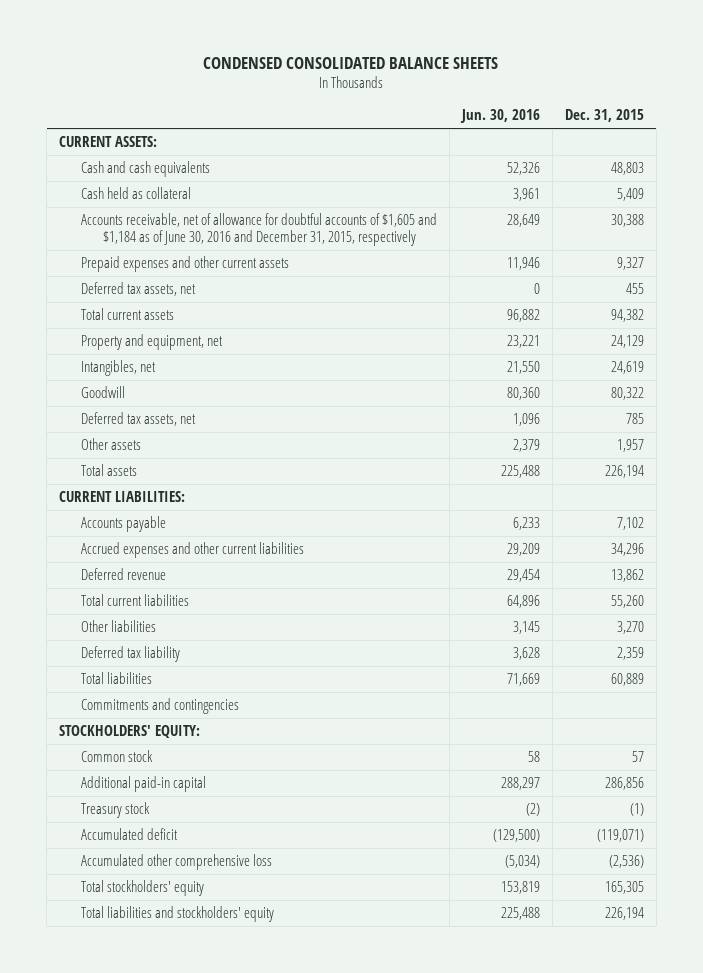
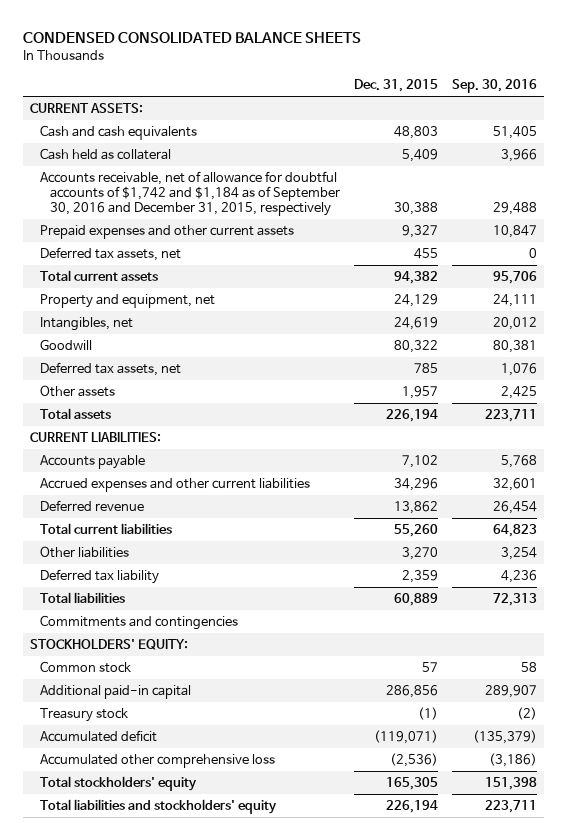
[460,109,541,124] Jun. 30, 2016 -> none
none -> [451,79,537,94] Sep. 30, 2016
[81,212,438,247] Accounts receivable, net of allowance for doubtful accounts of $1,605 and $1,184 as of June 30, 2016 and December 31, 2015, respectively -> [39,171,341,216] Accounts receivable, net of allowance for doubtful accounts of $1,742 and $1,184 as of September 30, 2016 and December 31, 2015, respectively

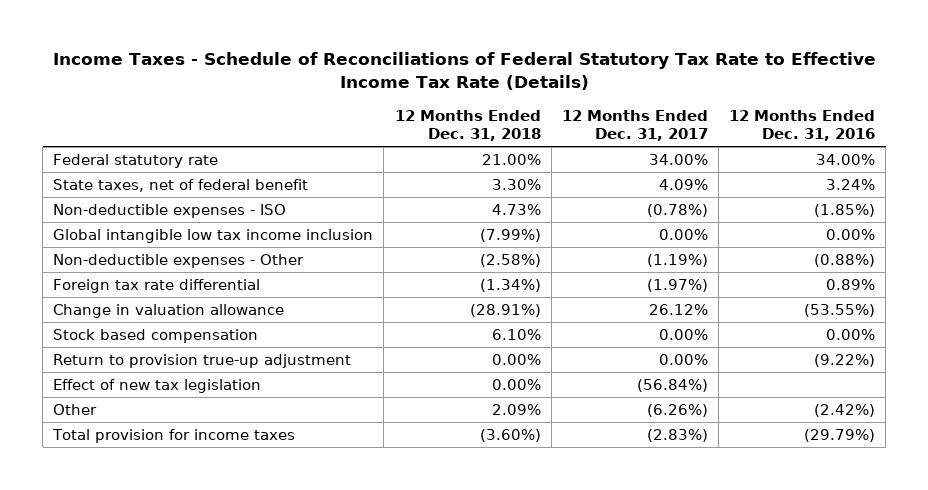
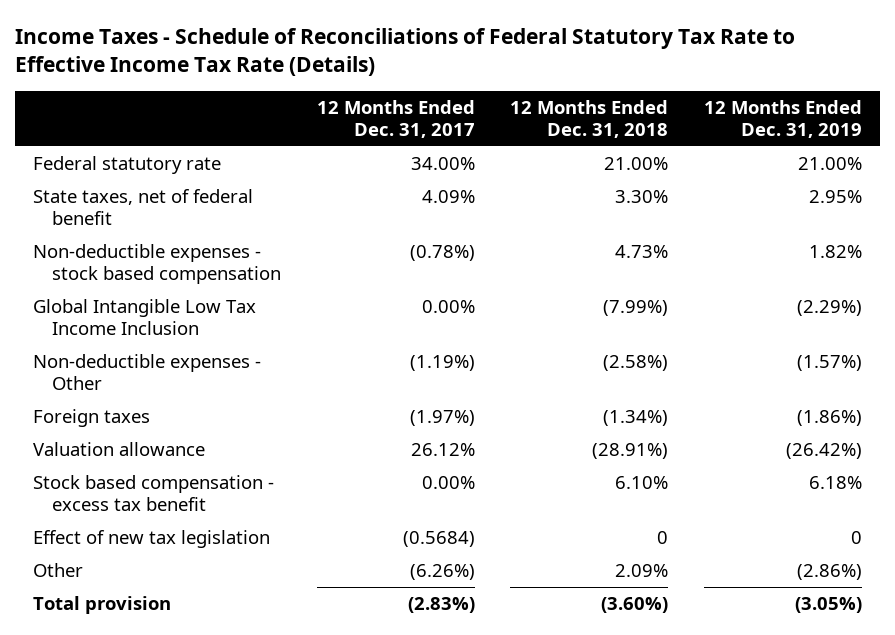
[729,109,876,142] 12 Months Ended Dec. 31, 2016 -> none
none -> [703,99,862,138] 12 Months Ended Dec. 31, 2019
[53,203,287,218] Non-deductible expenses - ISO -> [32,244,281,285] Non-deductible expenses - stock based compensation
[53,228,374,243] Global intangible low tax income inclusion -> [32,299,256,336] Global Intangible Low Tax Income Inclusion
[53,353,352,368] Return to provision true-up adjustment -> none
[53,278,261,293] Foreign tax rate differential -> [32,409,150,428] Foreign taxes
[53,303,285,318] Change in valuation allowance -> [32,442,205,457] Valuation allowance
[53,328,259,343] Stock based compensation -> [32,475,274,512] Stock based compensation - excess tax benefit
[491,378,541,390] 0.00% -> [657,531,669,545] 0
[636,378,708,392] (56.84%) -> [402,531,475,548] (0.5684)
[52,428,296,443] Total provision for income taxes -> [32,596,171,615] Total provision

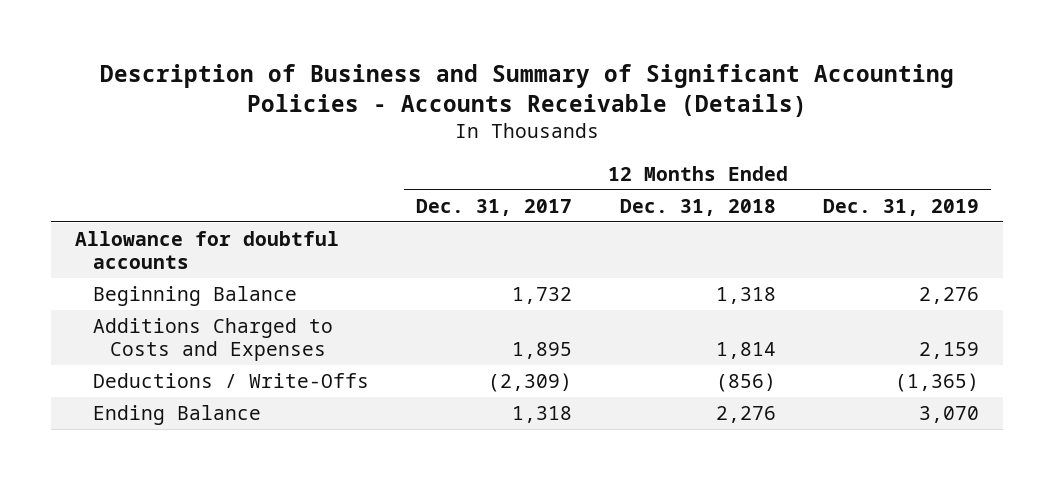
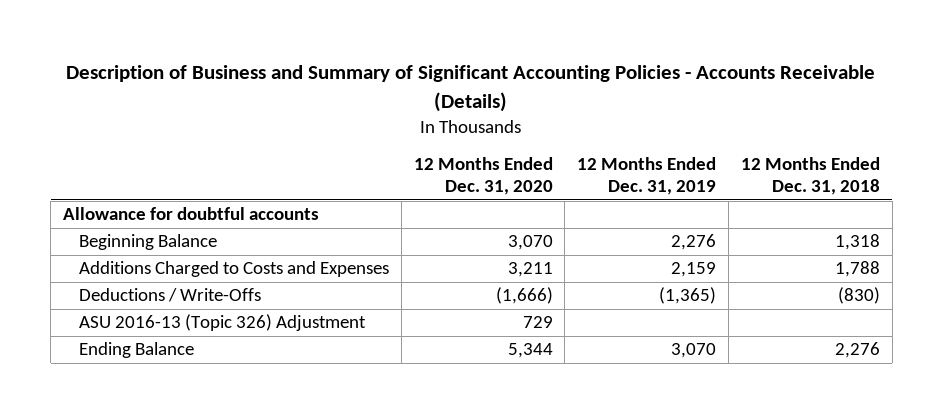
[416,198,573,216] Dec. 31, 2017 -> none
none -> [413,157,553,196] 12 Months Ended Dec. 31, 2020
[715,342,776,360] 1,814 -> [834,261,880,278] 1,788
[715,372,776,392] (856) -> [837,287,880,305] (830)
none -> [79,314,367,332] ASU 2016-13 (Topic 326) Adjustment

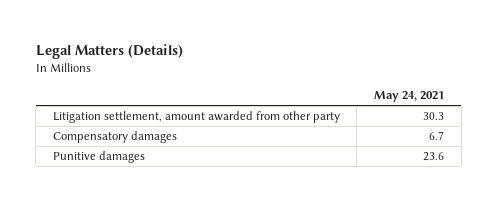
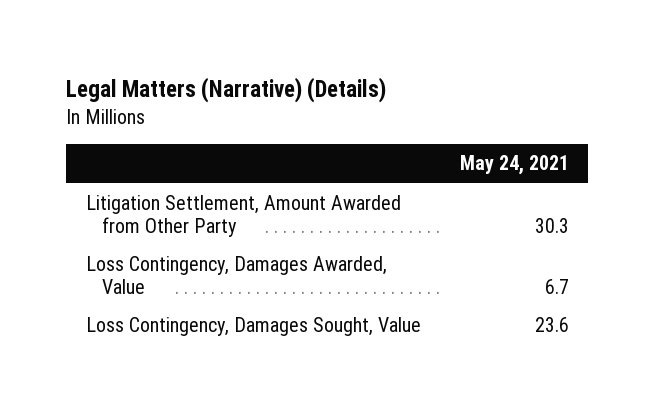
[35,44,183,60] Legal Matters (Details) -> [66,77,387,104] Legal Matters (Narrative) (Details)
[52,111,340,124] Litigation settlement, amount awarded from other party -> [85,195,401,238] Litigation Settlement, Amount Awarded from Other Party
[52,131,177,144] Compensatory damages -> [85,256,387,295] Loss Contingency, Damages Awarded, Value
[52,151,145,164] Punitive damages -> [85,317,421,337] Loss Contingency, Damages Sought, Value

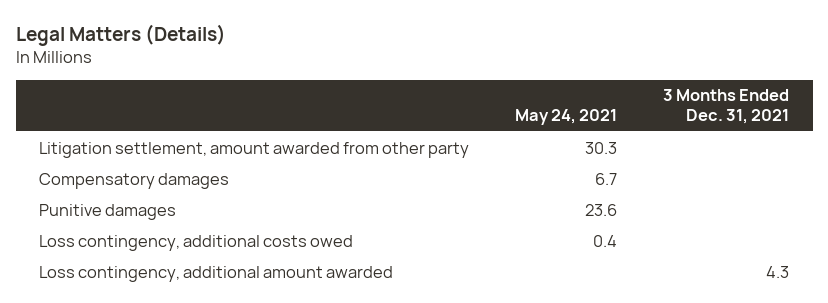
[66,77,387,104] Legal Matters (Narrative) (Details) -> [15,24,226,47] Legal Matters (Details)
none -> [663,89,790,124] 3 Months Ended Dec. 31, 2021
[85,195,401,238] Litigation Settlement, Amount Awarded from Other Party -> [38,141,469,158] Litigation settlement, amount awarded from other party
[85,256,387,295] Loss Contingency, Damages Awarded, Value -> [38,172,229,189] Compensatory damages
[85,317,421,337] Loss Contingency, Damages Sought, Value -> [38,203,176,220] Punitive damages
none -> [38,234,353,251] Loss contingency, additional costs owed
none -> [38,265,393,282] Loss contingency, additional amount awarded

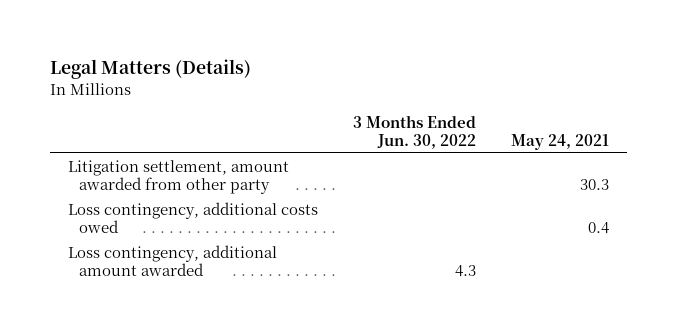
[663,89,790,124] 3 Months Ended Dec. 31, 2021 -> none
none -> [353,114,477,150] 3 Months Ended Jun. 30, 2022
[38,172,229,189] Compensatory damages -> none
[38,203,176,220] Punitive damages -> none

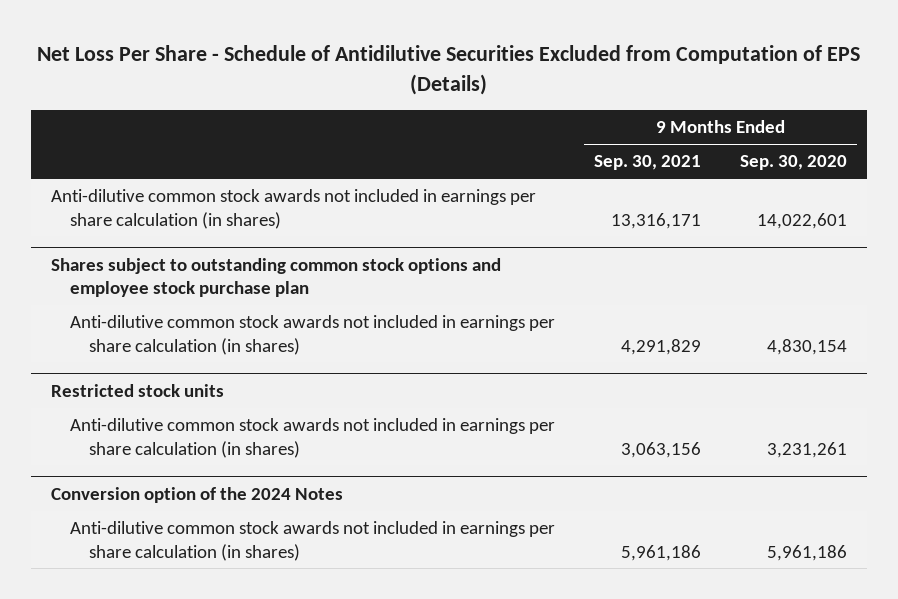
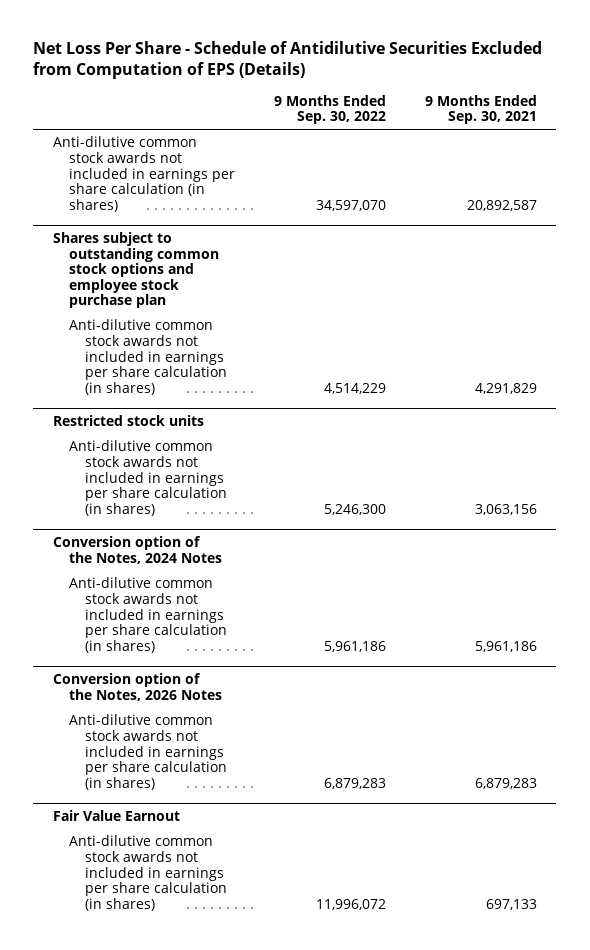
[740,155,848,171] Sep. 30, 2020 -> none
none -> [273,94,386,125] 9 Months Ended Sep. 30, 2022
[611,212,702,229] 13,316,171 -> [466,199,537,211] 20,892,587
[50,486,343,503] Conversion option of the 2024 Notes -> [52,536,222,564] Conversion option of the Notes, 2024 Notes
none -> [52,673,222,701] Conversion option of the Notes, 2026 Notes
none -> [68,714,227,790] Anti-dilutive common stock awards not included in earnings per share calculation (in shares)
none -> [52,810,180,822] Fair Value Earnout
none -> [68,835,227,911] Anti-dilutive common stock awards not included in earnings per share calculation (in shares)

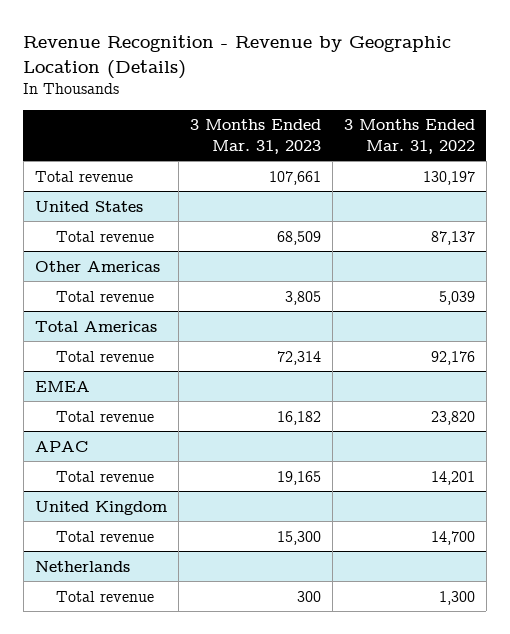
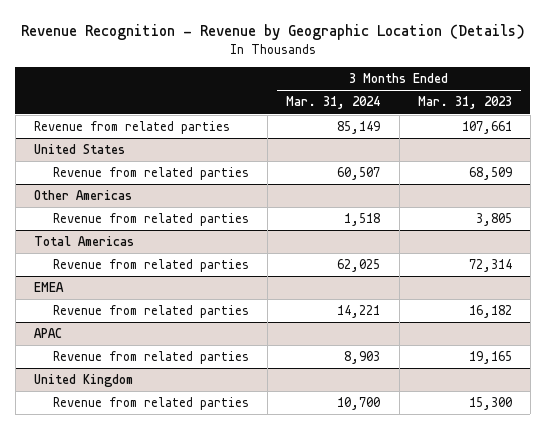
[343,119,475,154] 3 Months Ended Mar. 31, 2022 -> none
none -> [286,96,381,110] Mar. 31, 2024
[34,170,133,182] Total revenue -> [34,121,231,135] Revenue from related parties
[56,230,155,242] Total revenue -> [53,167,250,181] Revenue from related parties
[56,290,155,302] Total revenue -> [53,213,250,227] Revenue from related parties
[56,350,155,362] Total revenue -> [53,259,250,273] Revenue from related parties
[56,410,155,422] Total revenue -> [53,305,250,319] Revenue from related parties
[56,470,155,482] Total revenue -> [53,351,250,365] Revenue from related parties
[34,560,130,572] Netherlands -> none
[56,590,155,602] Total revenue -> none
[56,530,155,542] Total revenue -> [53,397,250,411] Revenue from related parties

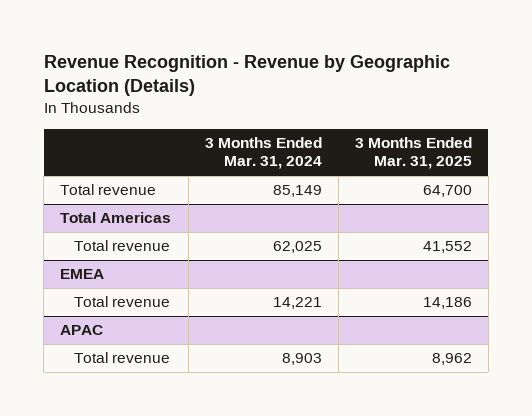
[417,96,512,110] Mar. 31, 2023 -> none
none -> [354,137,472,170] 3 Months Ended Mar. 31, 2025
[34,144,126,155] United States -> none
[53,167,250,181] Revenue from related parties -> none
[34,190,133,201] Other Americas -> none
[53,213,250,227] Revenue from related parties -> none
[34,121,231,135] Revenue from related parties -> [60,184,157,196] Total revenue
[53,259,250,273] Revenue from related parties -> [73,240,170,252] Total revenue
[53,305,250,319] Revenue from related parties -> [73,296,170,308] Total revenue
[34,374,134,388] United Kingdom -> none
[53,397,250,411] Revenue from related parties -> none
[53,351,250,365] Revenue from related parties -> [73,352,170,364] Total revenue

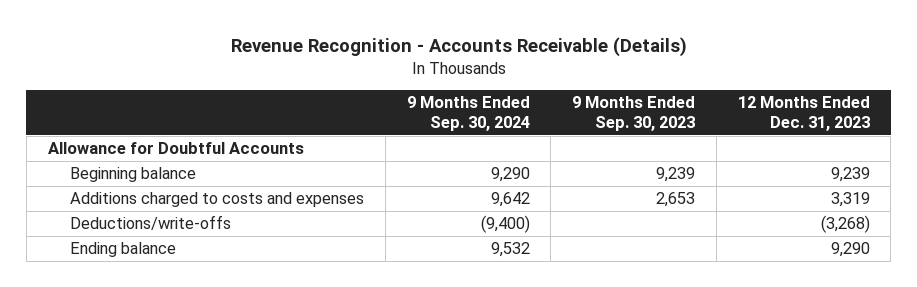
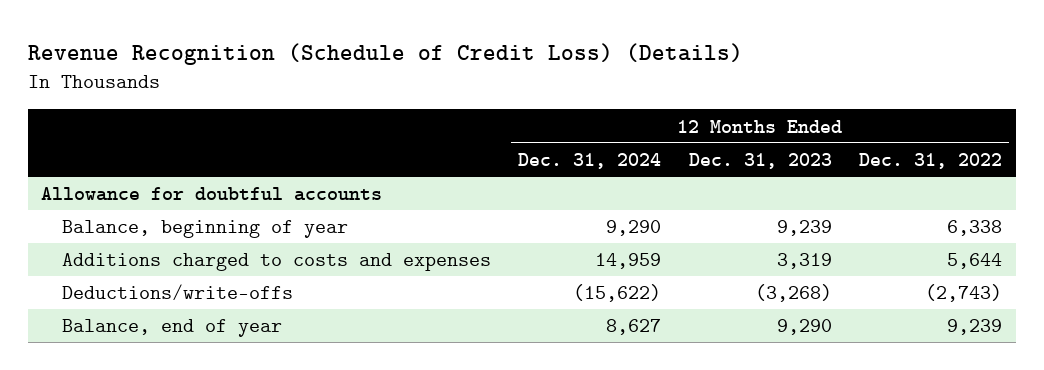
[230,36,687,57] Revenue Recognition - Accounts Receivable (Details) -> [27,43,743,66] Revenue Recognition (Schedule of Credit Loss) (Details)
[406,96,530,132] 9 Months Ended Sep. 30, 2024 -> none
[572,96,696,132] 9 Months Ended Sep. 30, 2023 -> none
none -> [518,152,662,169] Dec. 31, 2024
none -> [859,152,1003,169] Dec. 31, 2022
[47,142,304,155] Allowance for Doubtful Accounts -> [41,187,383,202] Allowance for doubtful accounts
[70,167,197,183] Beginning balance -> [61,220,348,239] Balance, beginning of year
[70,242,177,258] Ending balance -> [61,319,282,338] Balance, end of year

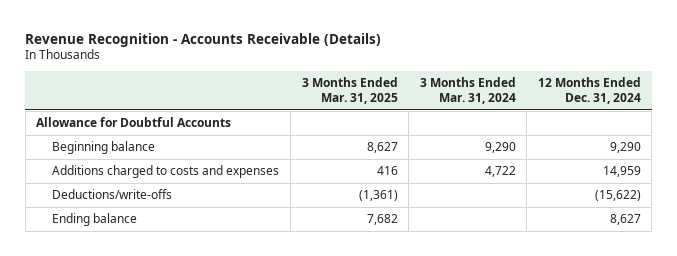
[27,43,743,66] Revenue Recognition (Schedule of Credit Loss) (Details) -> [25,32,382,47] Revenue Recognition - Accounts Receivable (Details)
[688,152,832,169] Dec. 31, 2023 -> none
[859,152,1003,169] Dec. 31, 2022 -> none
none -> [301,77,398,105] 3 Months Ended Mar. 31, 2025
none -> [419,77,516,105] 3 Months Ended Mar. 31, 2024
[41,187,383,202] Allowance for doubtful accounts -> [36,117,232,128] Allowance for Doubtful Accounts
[61,220,348,239] Balance, beginning of year -> [52,141,156,155] Beginning balance
[61,319,282,338] Balance, end of year -> [52,213,138,227] Ending balance

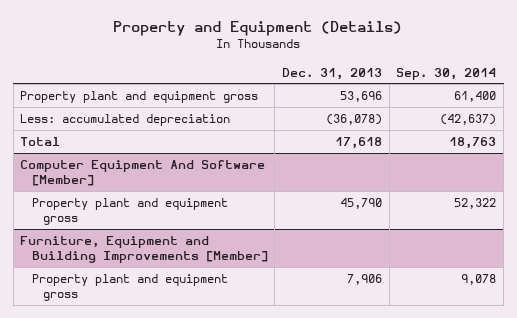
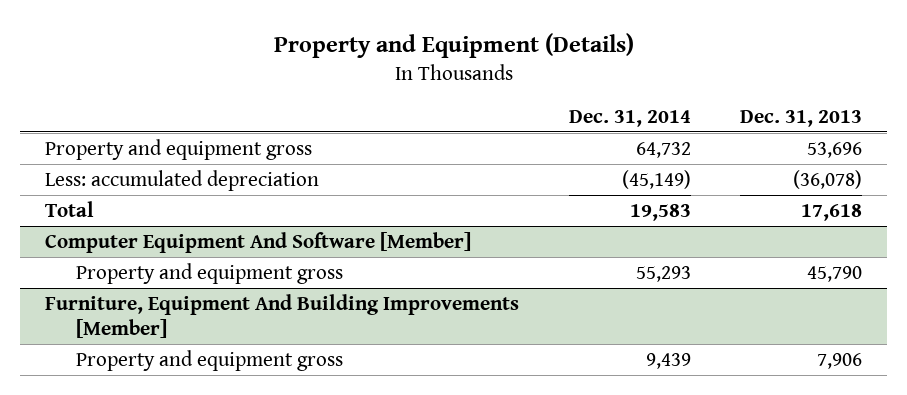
[396,67,497,80] Sep. 30, 2014 -> none
none -> [568,109,691,127] Dec. 31, 2014
[20,91,259,104] Property plant and equipment gross -> [44,138,312,160] Property and equipment gross
[31,198,228,225] Property plant and equipment gross -> [75,262,343,284] Property and equipment gross
[20,236,268,263] Furniture, Equipment and Building Improvements [Member] -> [44,293,519,338] Furniture, Equipment And Building Improvements [Member]
[31,274,228,301] Property plant and equipment gross -> [75,349,343,371] Property and equipment gross

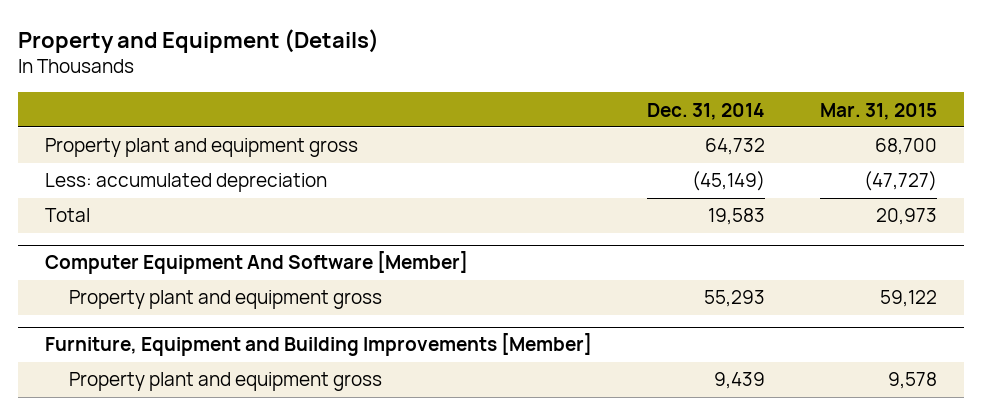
[740,109,863,127] Dec. 31, 2013 -> none
none -> [820,102,938,120] Mar. 31, 2015
[44,138,312,160] Property and equipment gross -> [45,138,359,158] Property plant and equipment gross
[75,262,343,284] Property and equipment gross -> [69,290,383,310] Property plant and equipment gross
[44,293,519,338] Furniture, Equipment And Building Improvements [Member] -> [45,333,593,357] Furniture, Equipment and Building Improvements [Member]
[75,349,343,371] Property and equipment gross -> [69,372,383,392] Property plant and equipment gross

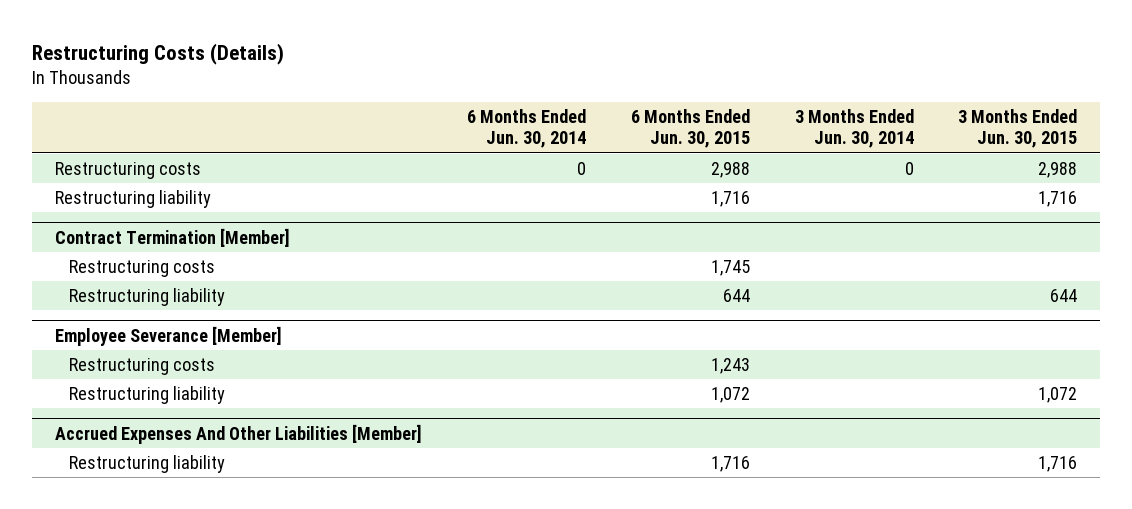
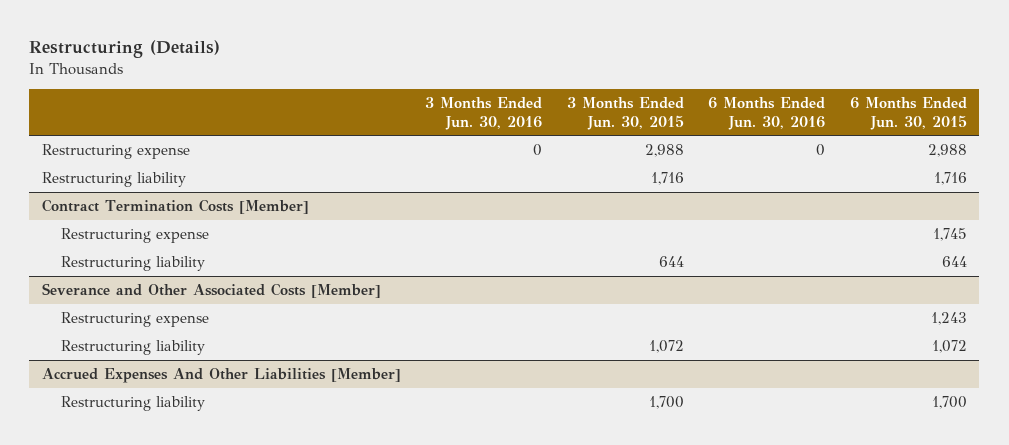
[32,43,285,66] Restructuring Costs (Details) -> [29,40,221,59] Restructuring (Details)
[466,109,586,149] 6 Months Ended Jun. 30, 2014 -> none
[794,109,914,149] 3 Months Ended Jun. 30, 2014 -> none
none -> [425,97,543,130] 3 Months Ended Jun. 30, 2016
none -> [708,97,826,130] 6 Months Ended Jun. 30, 2016
[54,161,201,179] Restructuring costs -> [41,144,190,160] Restructuring expense
[54,227,290,247] Contract Termination [Member] -> [41,199,309,215] Contract Termination Costs [Member]
[68,259,215,277] Restructuring costs -> [60,228,209,244] Restructuring expense
[54,325,282,346] Employee Severance [Member] -> [41,283,381,299] Severance and Other Associated Costs [Member]
[68,357,215,375] Restructuring costs -> [60,312,209,328] Restructuring expense
[710,455,750,472] 1,716 -> [931,396,967,410] 1,700
[1038,455,1078,472] 1,716 -> [648,396,684,410] 1,700

